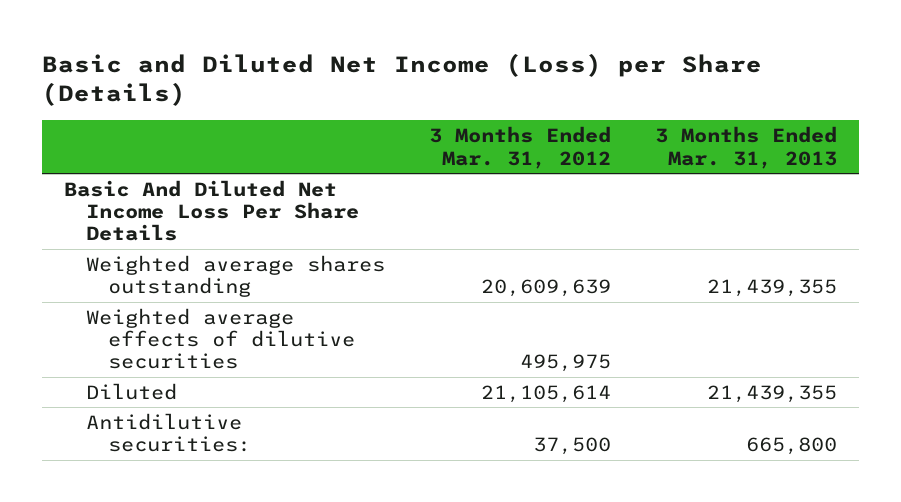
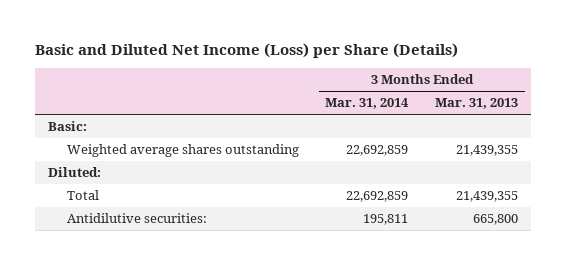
[429,126,612,169] 3 Months Ended Mar. 31, 2012 -> none
none -> [325,98,410,110] Mar. 31, 2014
[63,179,360,242] Basic And Diluted Net Income Loss Per Share Details -> none
none -> [48,121,88,132] Basic:
[86,307,356,370] Weighted average effects of dilutive securities -> none
none -> [48,167,102,178] Diluted:
[86,382,178,400] Diluted -> [66,190,99,201] Total

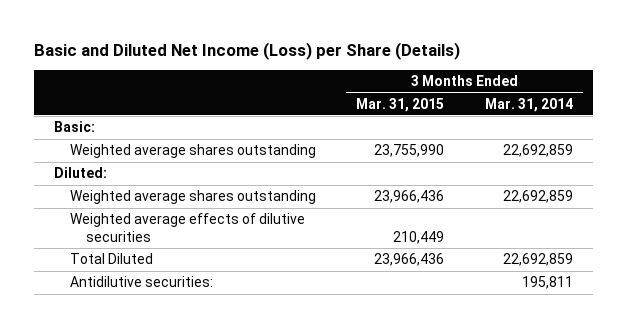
[434,98,518,110] Mar. 31, 2013 -> none
none -> [356,97,445,112] Mar. 31, 2015
[66,190,99,201] Total -> [69,190,316,205] Weighted average shares outstanding
none -> [69,213,305,242] Weighted average effects of dilutive securities
none -> [69,253,153,265] Total Diluted

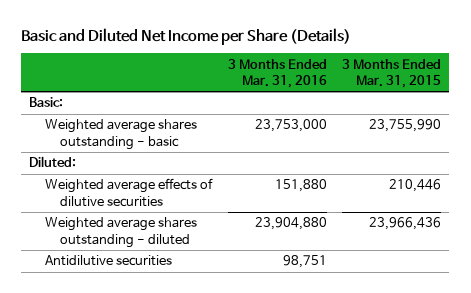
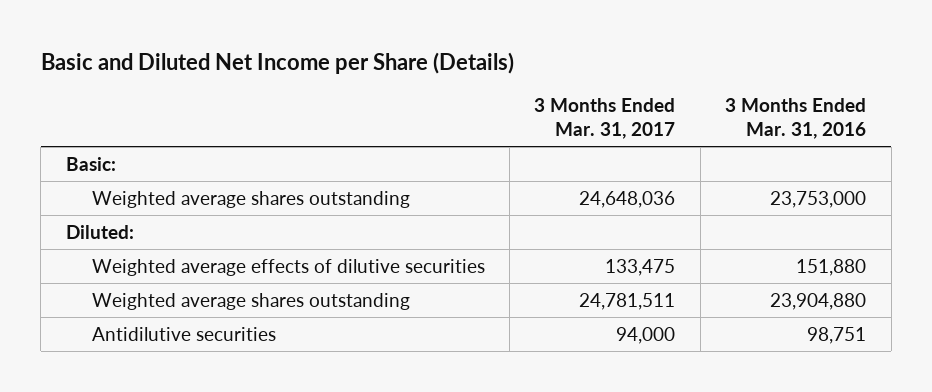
[342,58,442,88] 3 Months Ended Mar. 31, 2015 -> none
none -> [534,97,676,139] 3 Months Ended Mar. 31, 2017
[44,119,197,150] Weighted average shares outstanding - basic -> [91,190,410,208] Weighted average shares outstanding
[44,217,197,248] Weighted average shares outstanding - diluted -> [91,292,410,310] Weighted average shares outstanding

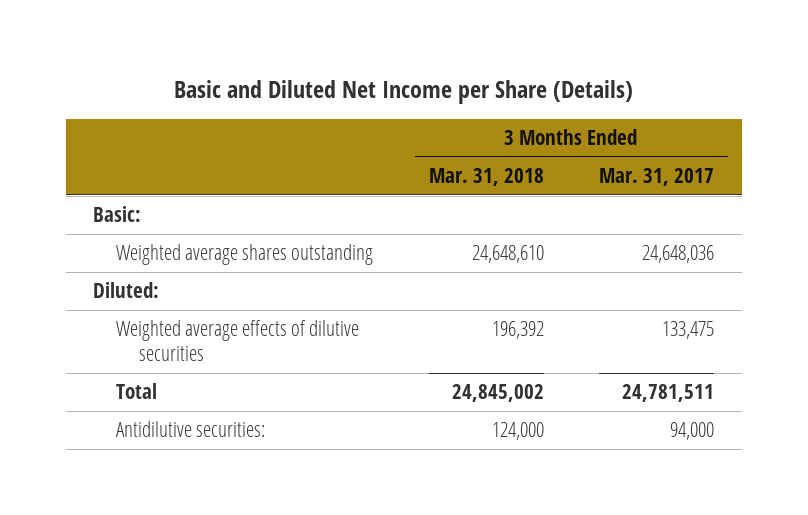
[725,97,867,139] 3 Months Ended Mar. 31, 2016 -> none
none -> [428,168,544,187] Mar. 31, 2018
[91,292,410,310] Weighted average shares outstanding -> [116,383,158,400] Total
[91,326,276,341] Antidilutive securities -> [116,421,266,438] Antidilutive securities:

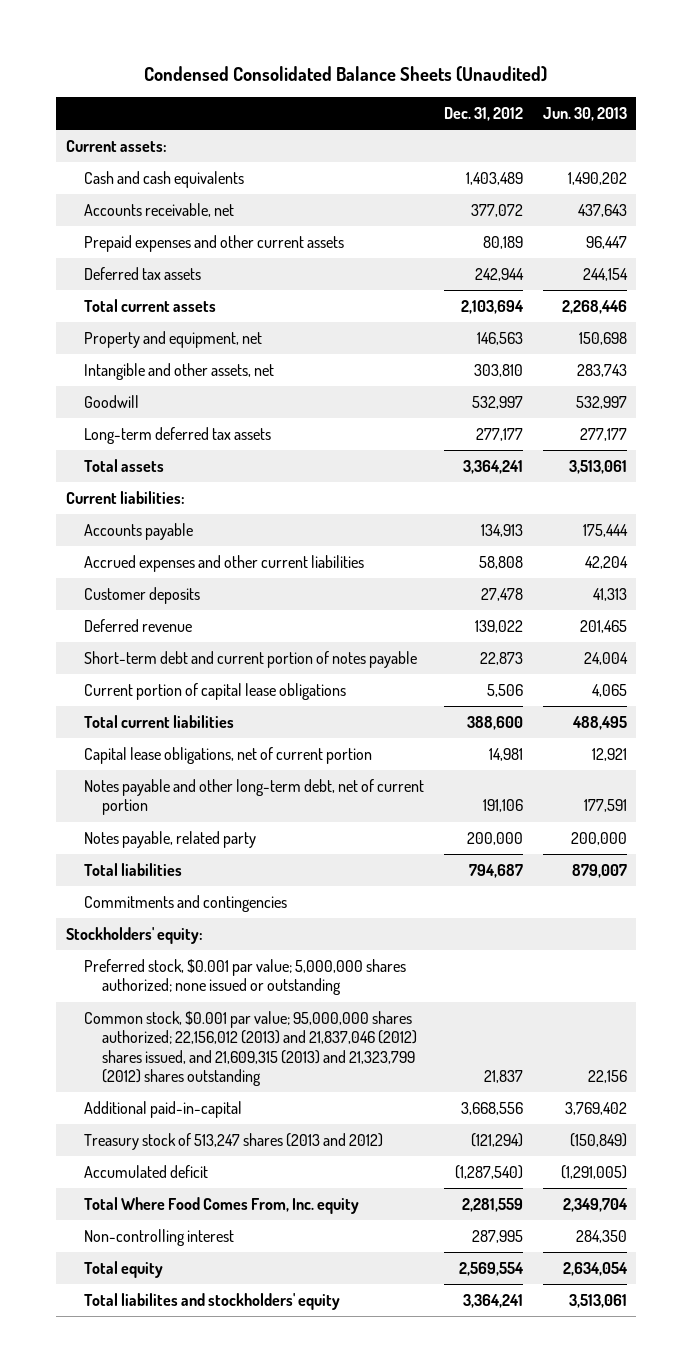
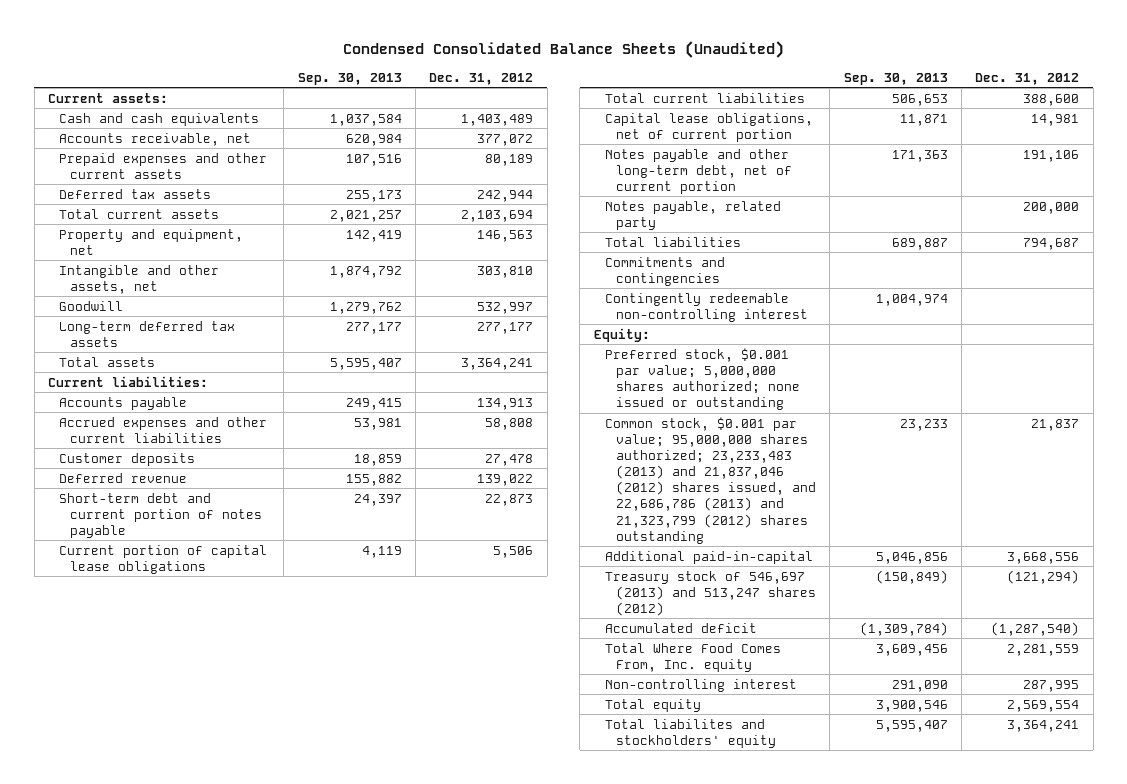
[542,107,627,122] Jun. 30, 2013 -> none
none -> [297,72,402,85] Sep. 30, 2013
none -> [604,292,808,322] Contingently redeemable non-controlling interest
[65,926,203,944] Stockholders' equity: -> [593,327,650,342] Equity:
[83,1010,418,1087] Common stock, $0.001 par value; 95,000,000 shares authorized; 22,156,012 (2013) and 21,837,046 (2012) shares issued, and 21,609,315 (2013) and 21,323,799 (2012) shares outstanding -> [604,416,816,544] Common stock, $0.001 par value; 95,000,000 shares authorized; 23,233,483 (2013) and 21,837,046 (2012) shares issued, and 22,686,786 (2013) and 21,323,799 (2012) shares outstanding
[83,1132,383,1150] Treasury stock of 513,247 shares (2013 and 2012) -> [604,570,816,616] Treasury stock of 546,697 (2013) and 513,247 shares (2012)

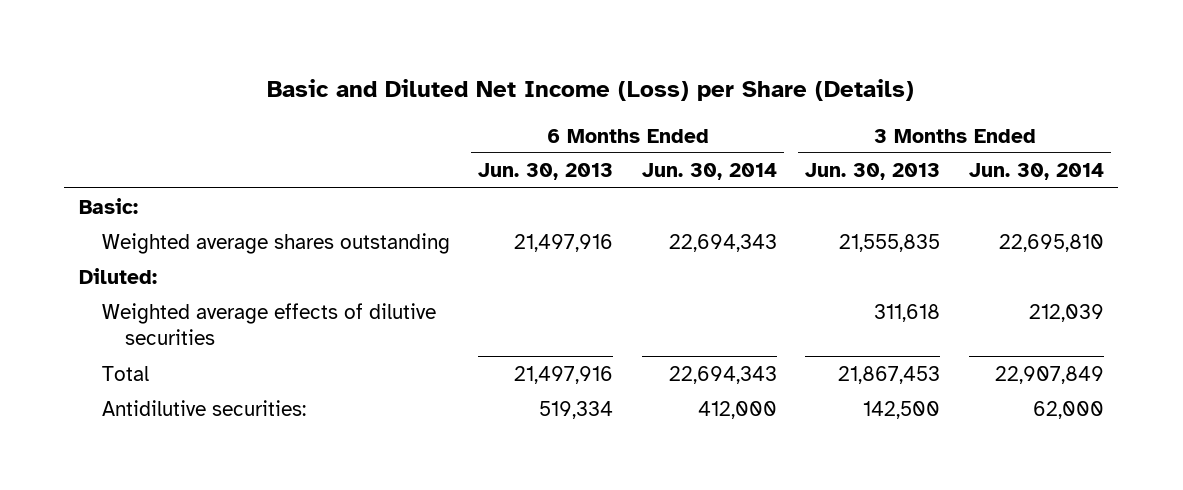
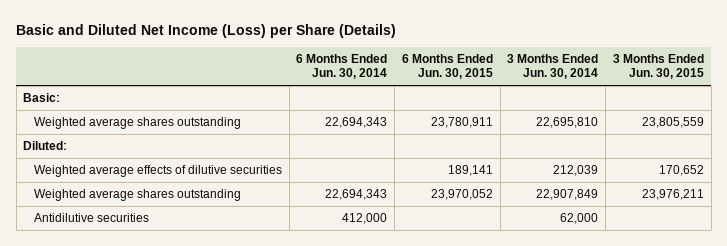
[478,163,614,181] Jun. 30, 2013 -> none
[805,163,941,181] Jun. 30, 2013 -> none
none -> [401,53,493,80] 6 Months Ended Jun. 30, 2015
none -> [612,53,704,80] 3 Months Ended Jun. 30, 2015
[101,365,149,381] Total -> [33,189,241,202] Weighted average shares outstanding
[101,399,306,416] Antidilutive securities: -> [33,213,149,223] Antidilutive securities

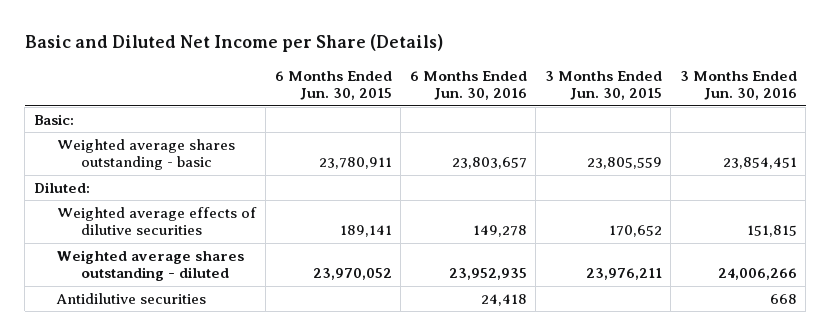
[16,23,397,38] Basic and Diluted Net Income (Loss) per Share (Details) -> [24,34,443,53] Basic and Diluted Net Income per Share (Details)
[296,53,388,80] 6 Months Ended Jun. 30, 2014 -> none
[507,53,599,80] 3 Months Ended Jun. 30, 2014 -> none
none -> [409,70,527,101] 6 Months Ended Jun. 30, 2016
none -> [679,70,797,101] 3 Months Ended Jun. 30, 2016
[33,117,241,130] Weighted average shares outstanding -> [57,138,236,171] Weighted average shares outstanding - basic
[33,189,241,202] Weighted average shares outstanding -> [57,249,245,282] Weighted average shares outstanding - diluted

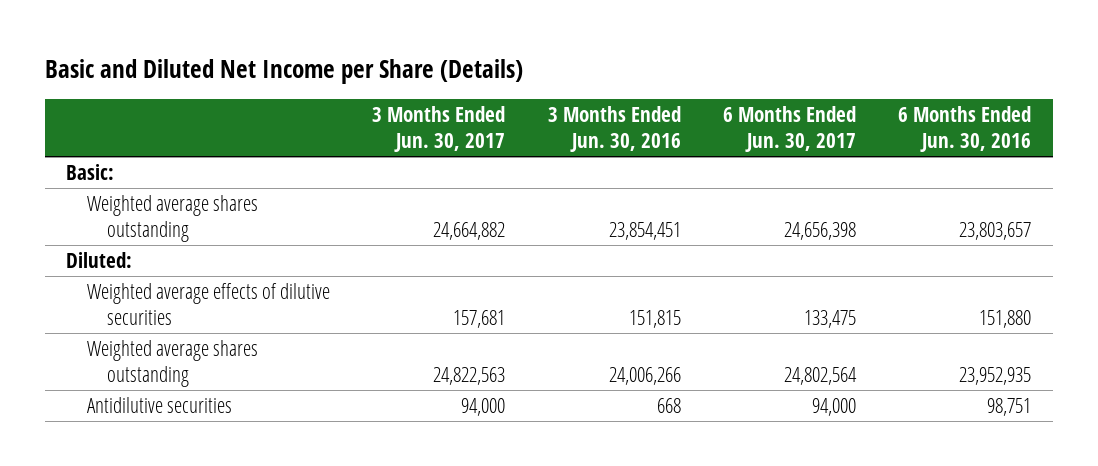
[274,70,392,101] 6 Months Ended Jun. 30, 2015 -> none
[544,70,662,101] 3 Months Ended Jun. 30, 2015 -> none
none -> [372,106,506,152] 3 Months Ended Jun. 30, 2017
none -> [722,106,856,152] 6 Months Ended Jun. 30, 2017
[57,138,236,171] Weighted average shares outstanding - basic -> [86,195,258,242] Weighted average shares outstanding
[472,225,527,238] 149,278 -> [979,309,1032,328] 151,880
[57,249,245,282] Weighted average shares outstanding - diluted -> [86,340,258,387] Weighted average shares outstanding
[480,293,527,306] 24,418 -> [987,398,1032,417] 98,751

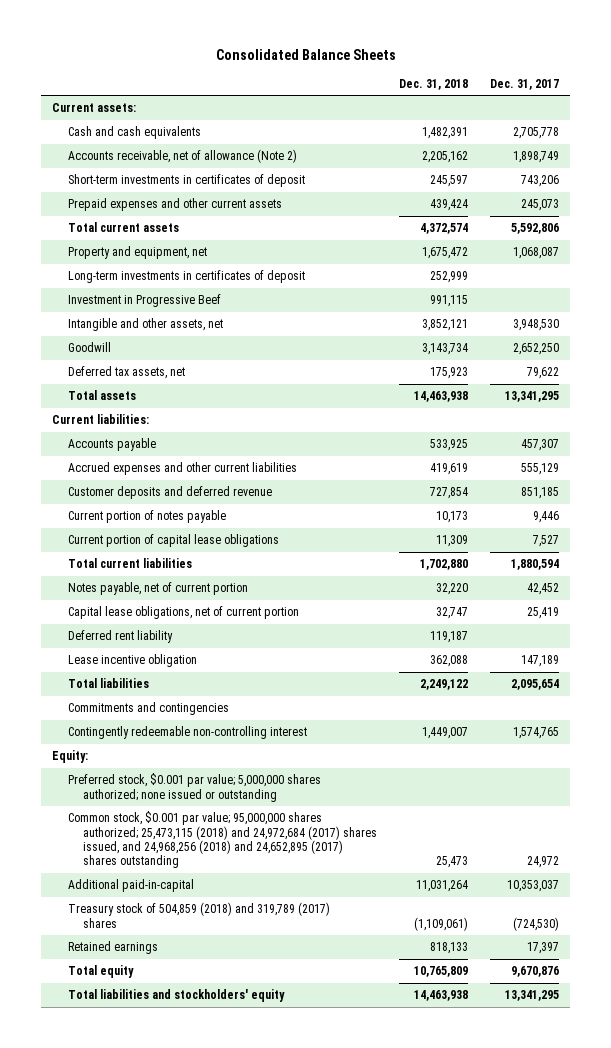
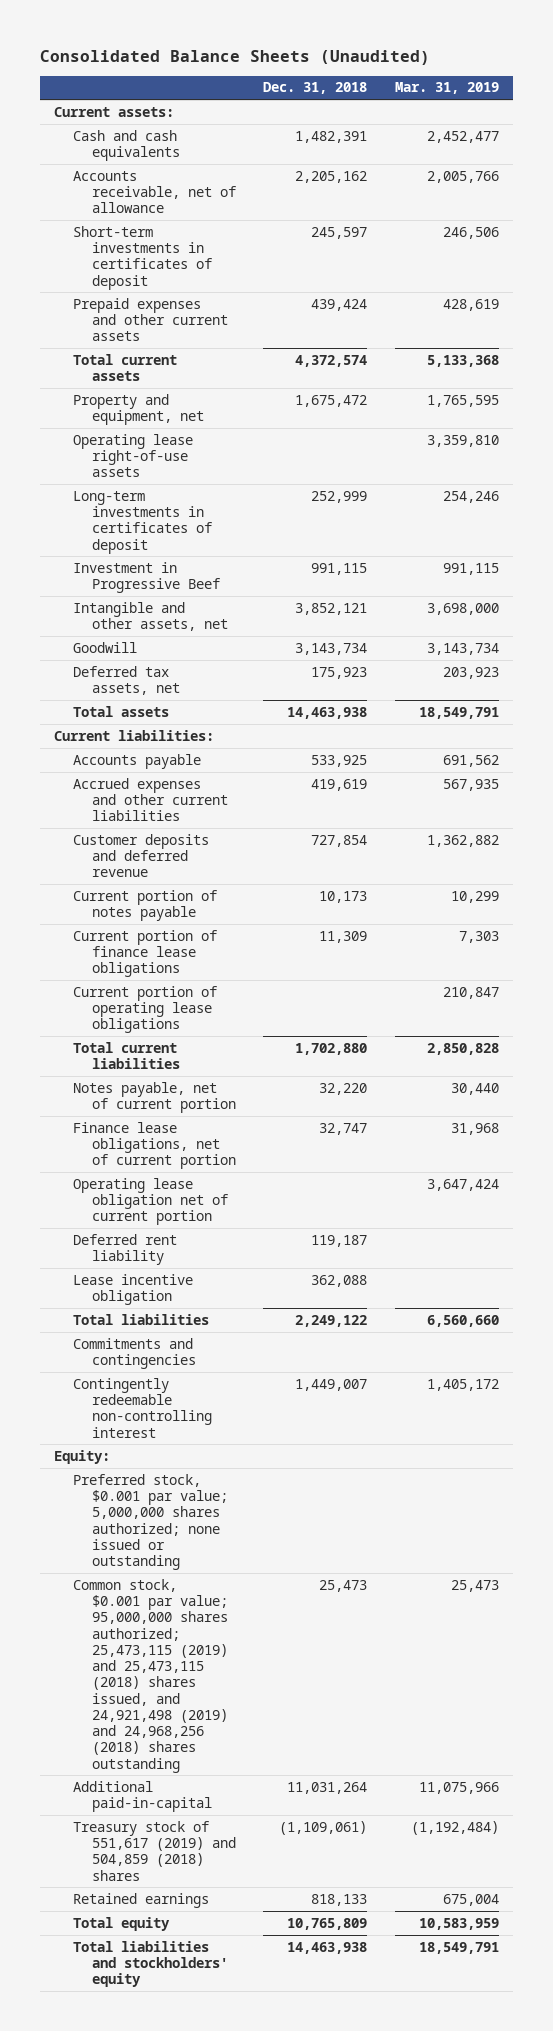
[215,48,396,60] Consolidated Balance Sheets -> [40,49,431,65] Consolidated Balance Sheets (Unaudited)
[490,78,560,90] Dec. 31, 2017 -> none
none -> [394,82,499,95] Mar. 31, 2019
[67,149,297,164] Accounts receivable, net of allowance (Note 2) -> [72,170,236,214] Accounts receivable, net of allowance
none -> [72,433,193,478] Operating lease right-of-use assets
[67,534,279,548] Current portion of capital lease obligations -> [72,929,217,978] Current portion of finance lease obligations
none -> [72,985,217,1034] Current portion of operating lease obligations
[67,606,299,620] Capital lease obligations, net of current portion -> [72,1121,236,1170] Finance lease obligations, net of current portion
none -> [72,1177,228,1226] Operating lease obligation net of current portion
[67,811,378,869] Common stock, $0.001 par value; 95,000,000 shares authorized; 25,473,115 (2018) and 24,972,684 (2017) shares issued, and 24,968,256 (2018) and 24,652,895 (2017) shares outstanding -> [72,1578,228,1773] Common stock, $0.001 par value; 95,000,000 shares authorized; 25,473,115 (2019) and 25,473,115 (2018) shares issued, and 24,921,498 (2019) and 24,968,256 (2018) shares outstanding
[67,902,330,928] Treasury stock of 504,859 (2018) and 319,789 (2017) shares -> [72,1820,236,1881] Treasury stock of 551,617 (2019) and 504,859 (2018) shares

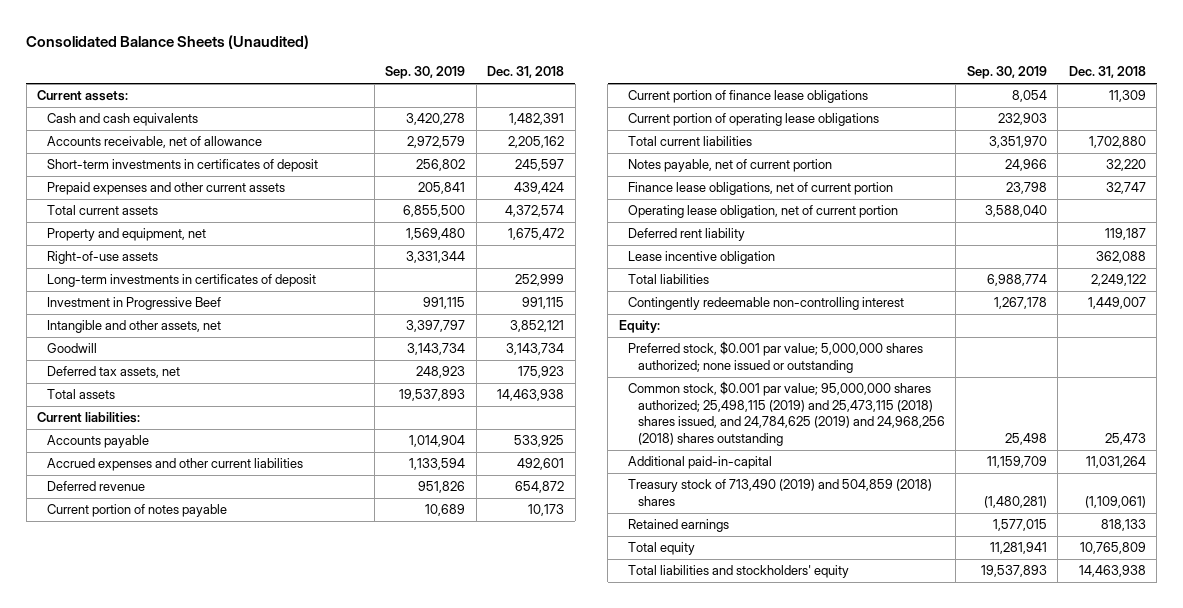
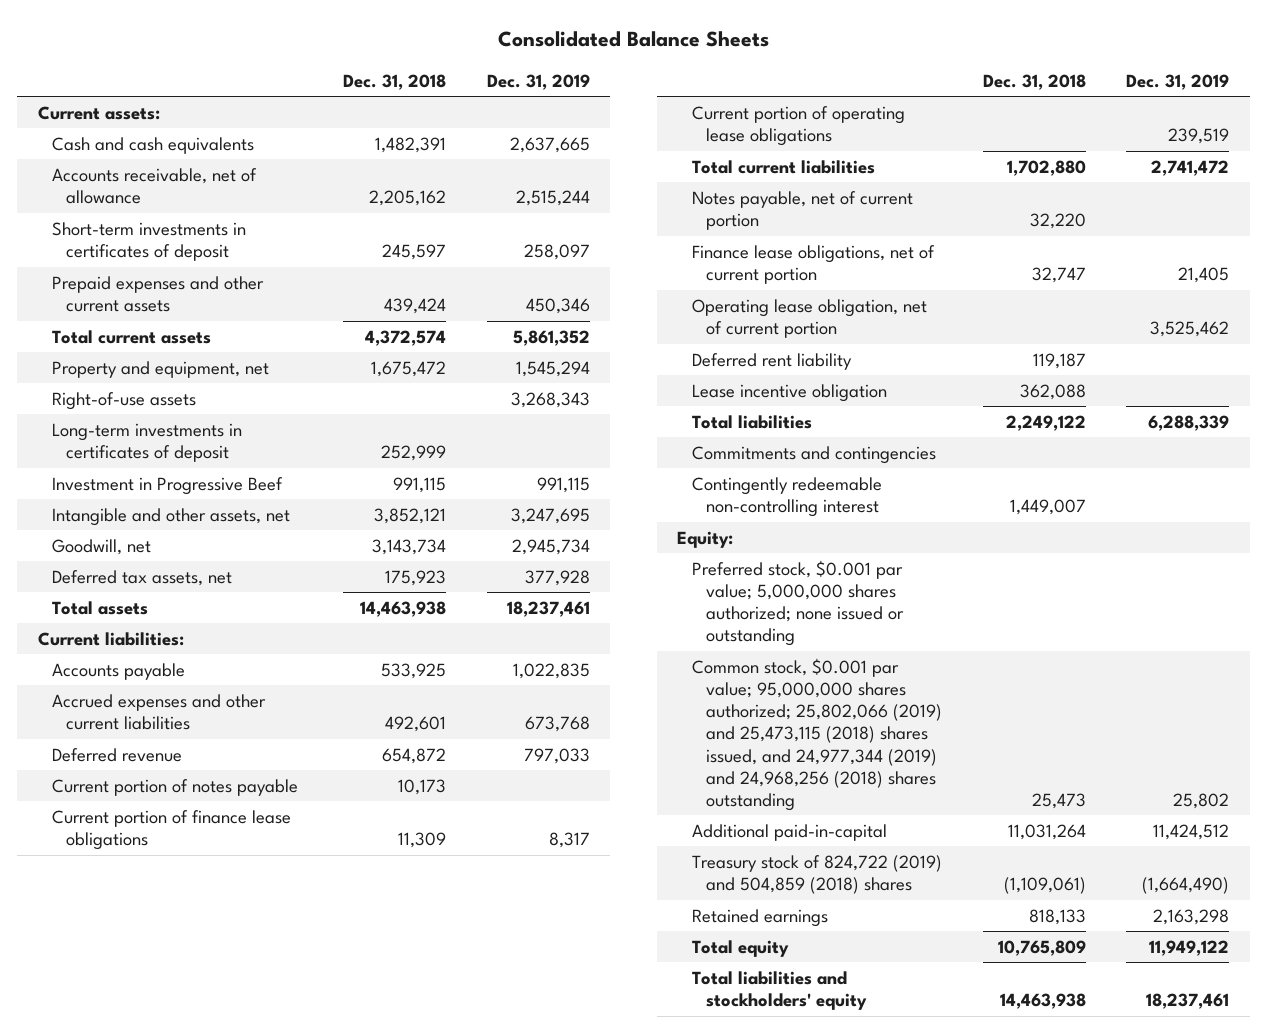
[26,34,310,49] Consolidated Balance Sheets (Unaudited) -> [497,31,769,48] Consolidated Balance Sheets
[385,66,466,80] Sep. 30, 2019 -> none
none -> [486,73,590,90] Dec. 31, 2019
[46,343,97,354] Goodwill -> [51,538,151,555] Goodwill, net
none -> [691,445,936,464] Commitments and contingencies
[628,381,945,446] Common stock, $0.001 par value; 95,000,000 shares authorized; 25,498,115 (2019) and 25,473,115 (2018) shares issued, and 24,784,625 (2019) and 24,968,256 (2018) shares outstanding -> [691,657,942,811] Common stock, $0.001 par value; 95,000,000 shares authorized; 25,802,066 (2019) and 25,473,115 (2018) shares issued, and 24,977,344 (2019) and 24,968,256 (2018) shares outstanding
[628,479,933,506] Treasury stock of 713,490 (2019) and 504,859 (2018) shares -> [691,854,942,895] Treasury stock of 824,722 (2019) and 504,859 (2018) shares

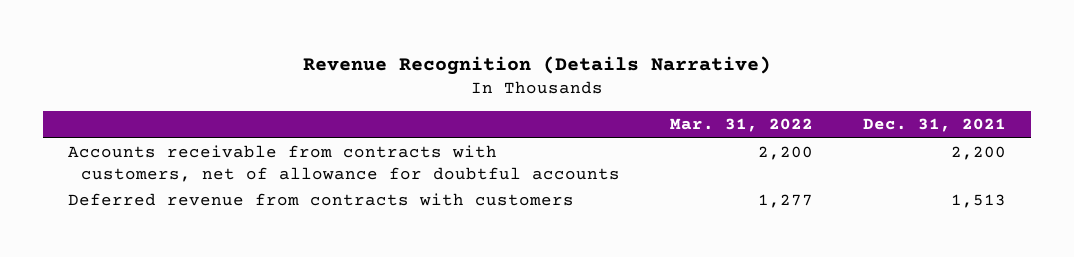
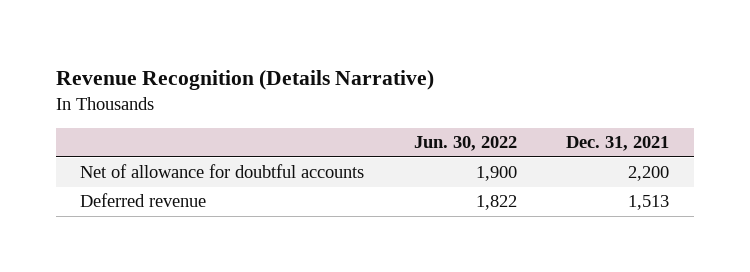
[669,118,813,133] Mar. 31, 2022 -> none
none -> [413,136,517,152] Jun. 30, 2022
[68,145,620,182] Accounts receivable from contracts with customers, net of allowance for doubtful accounts -> [80,164,365,179] Net of allowance for doubtful accounts
[68,193,575,207] Deferred revenue from contracts with customers -> [80,193,207,208] Deferred revenue

